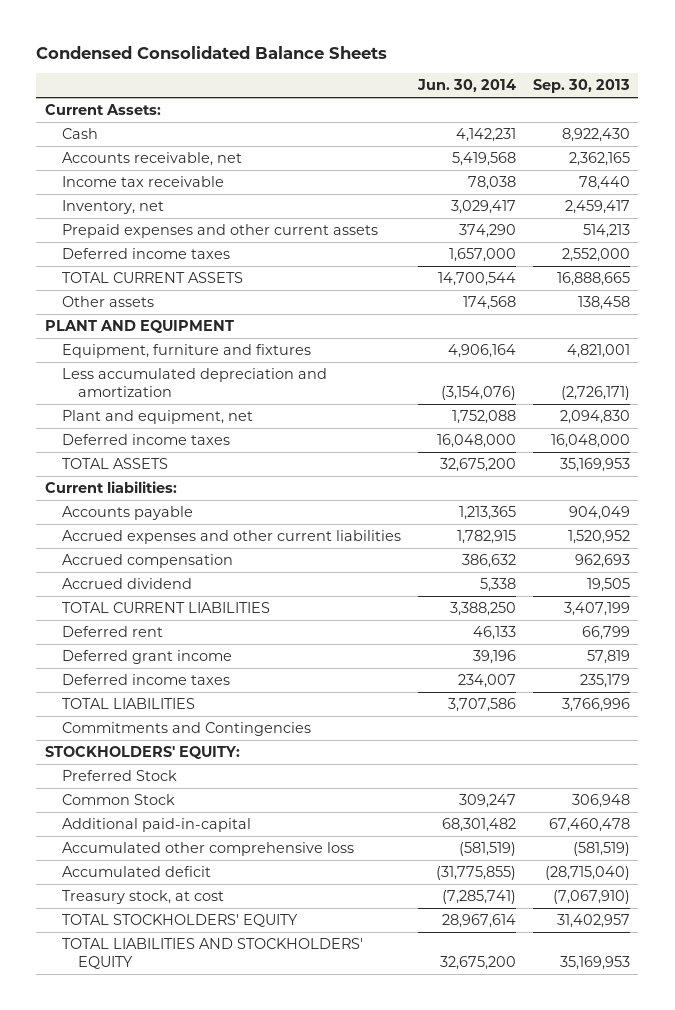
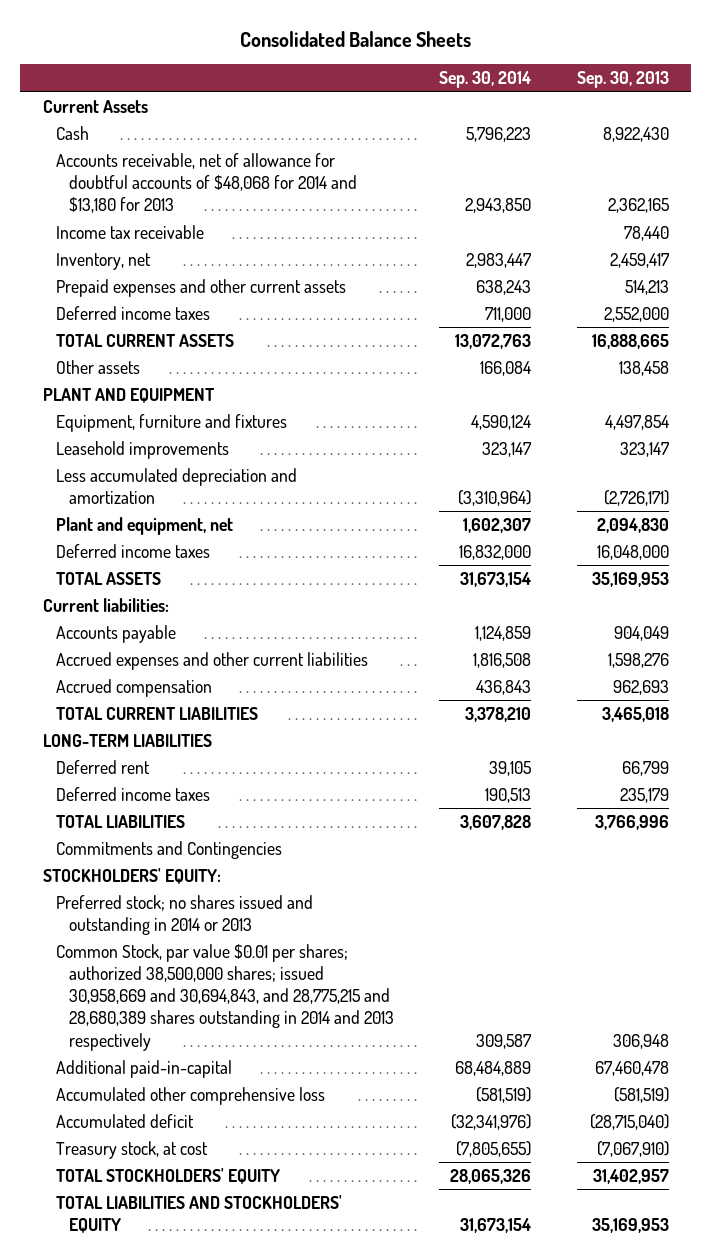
[36,45,388,59] Condensed Consolidated Balance Sheets -> [239,31,471,48] Consolidated Balance Sheets
[416,79,516,93] Jun. 30, 2014 -> none
none -> [439,71,532,89] Sep. 30, 2014
[44,104,161,116] Current Assets: -> [42,99,148,113] Current Assets
[61,152,242,167] Accounts receivable, net -> [55,152,358,214] Accounts receivable, net of allowance for doubtful accounts of $48,068 for 2014 and $13,180 for 2013
[566,344,630,359] 4,821,001 -> [604,414,669,430] 4,497,854
none -> [55,440,229,459] Leasehold improvements
[567,530,630,545] 1,520,952 -> [607,652,669,668] 1,598,276
[61,578,192,590] Accrued dividend -> none
[563,602,630,617] 3,407,199 -> [601,706,669,722] 3,465,018
none -> [42,733,212,747] LONG-TERM LIABILITIES
[61,650,232,665] Deferred grant income -> none
[61,770,177,782] Preferred Stock -> [55,894,313,936] Preferred stock; no shares issued and outstanding in 2014 or 2013
[61,794,175,806] Common Stock -> [55,943,395,1051] Common Stock, par value $0.01 per shares; authorized 38,500,000 shares; issued 30,958,669 and 30,694,843, and 28,775,215 and 28,680,389 shares outstanding in 2014 and 2013 respectively

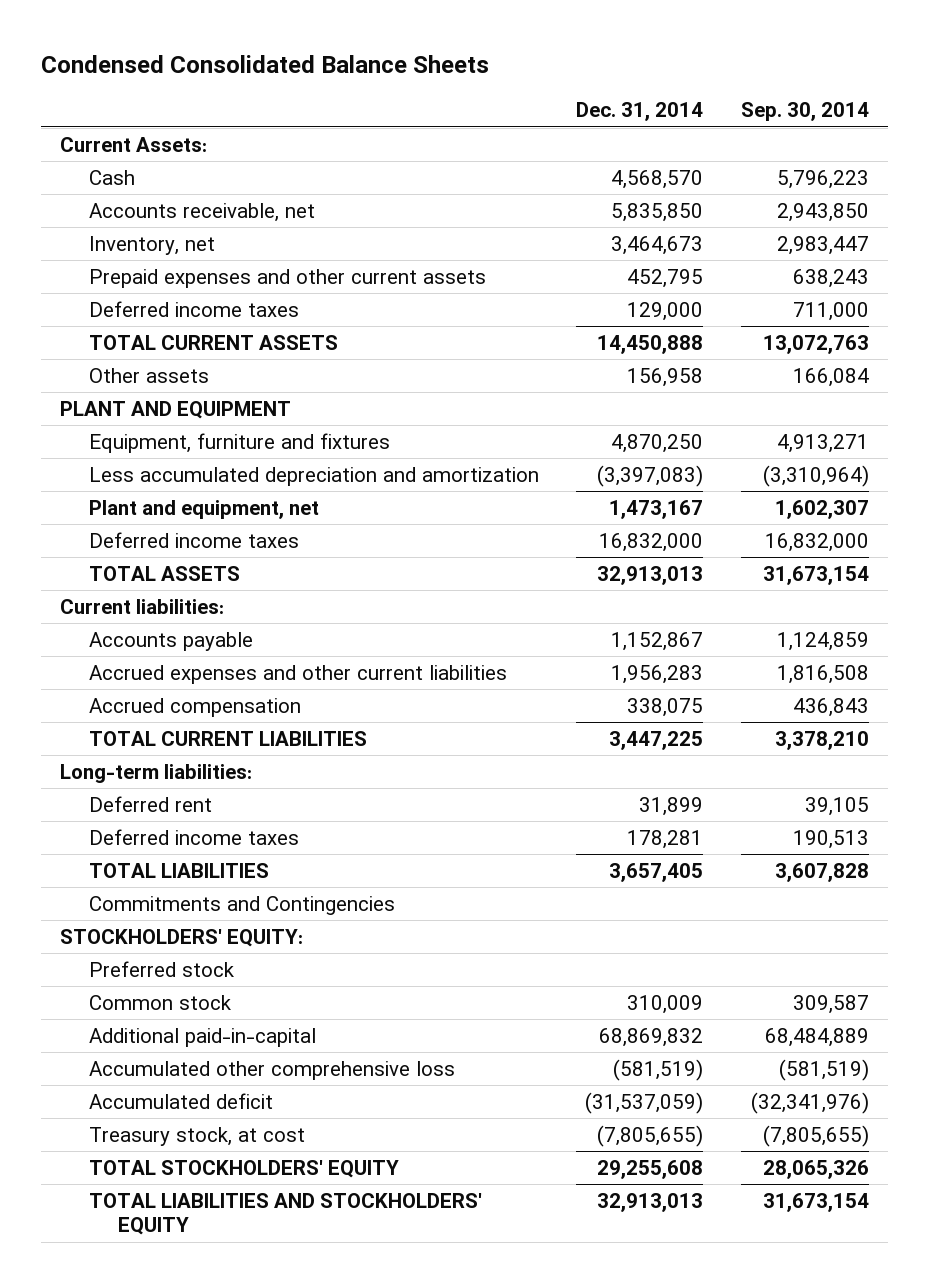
[239,31,471,48] Consolidated Balance Sheets -> [40,54,489,73] Condensed Consolidated Balance Sheets
[576,71,669,89] Sep. 30, 2013 -> none
none -> [576,102,704,122] Dec. 31, 2014
[42,99,148,113] Current Assets -> [59,136,207,152] Current Assets:
[55,224,204,239] Income tax receivable -> none
[55,152,358,214] Accounts receivable, net of allowance for doubtful accounts of $48,068 for 2014 and $13,180 for 2013 -> [88,202,315,222] Accounts receivable, net
[55,440,229,459] Leasehold improvements -> none
[471,414,532,430] 4,590,124 -> [776,433,869,453] 4,913,271
[42,733,212,747] LONG-TERM LIABILITIES -> [59,763,252,783] Long-term liabilities:
[55,894,313,936] Preferred stock; no shares issued and outstanding in 2014 or 2013 -> [88,960,234,977] Preferred stock
[55,943,395,1051] Common Stock, par value $0.01 per shares; authorized 38,500,000 shares; issued 30,958,669 and 30,694,843, and 28,775,215 and 28,680,389 shares outstanding in 2014 and 2013 respectively -> [88,994,231,1010] Common stock

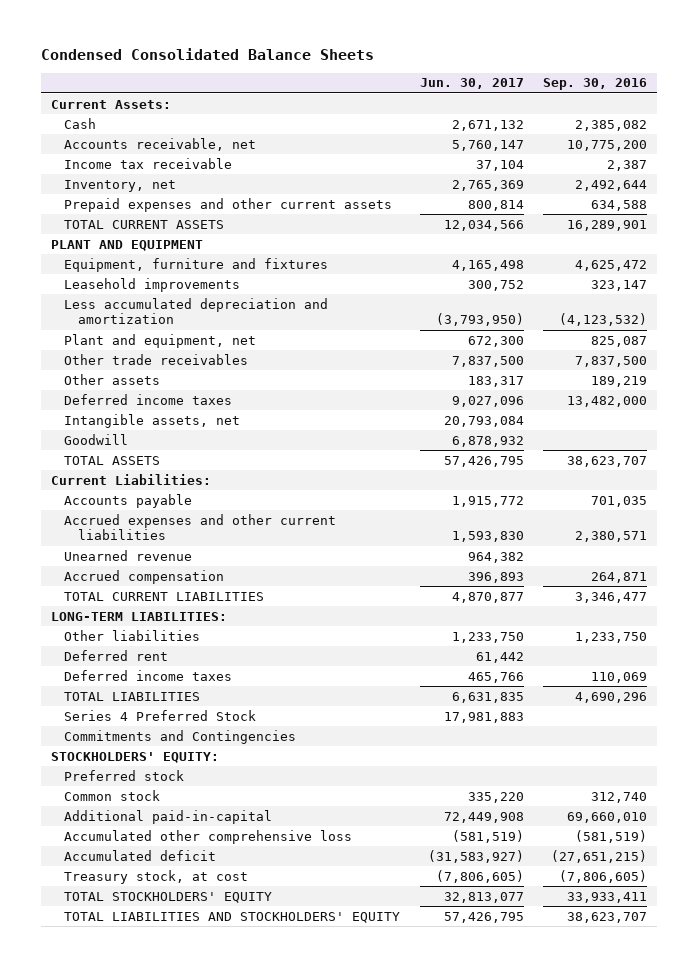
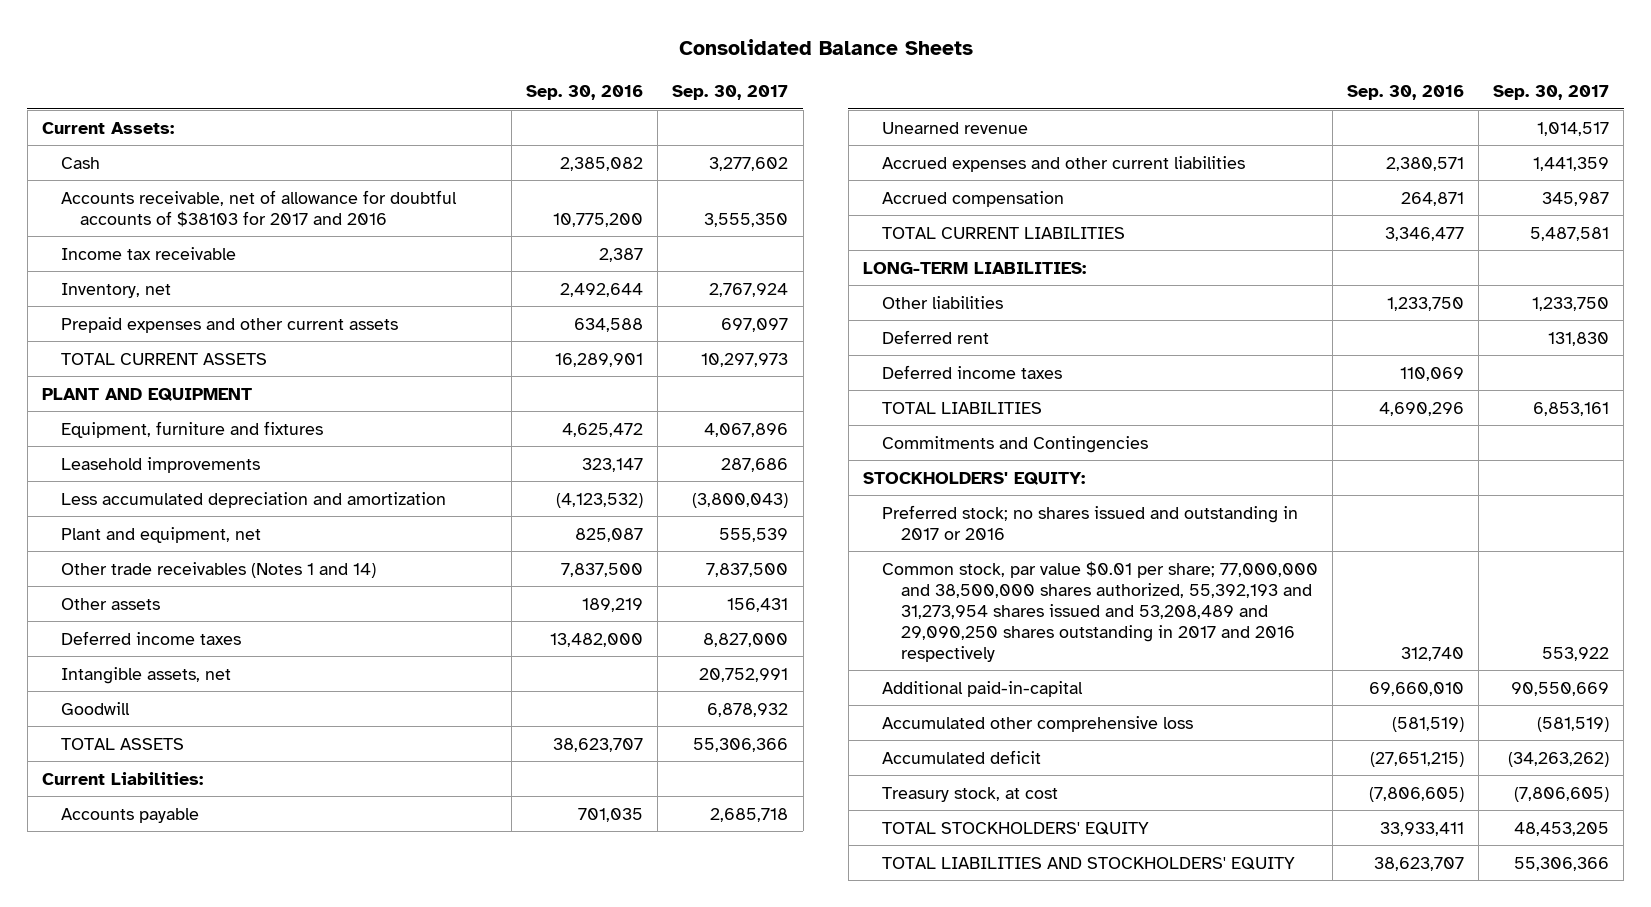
[41,48,375,61] Condensed Consolidated Balance Sheets -> [678,39,973,56] Consolidated Balance Sheets
[419,78,524,90] Jun. 30, 2017 -> none
none -> [672,85,789,101] Sep. 30, 2017
[64,137,257,151] Accounts receivable, net -> [61,189,458,227] Accounts receivable, net of allowance for doubtful accounts of $38103 for 2017 and 2016
[64,353,249,365] Other trade receivables -> [61,561,377,578] Other trade receivables (Notes 1 and 14)
[64,513,337,541] Accrued expenses and other current liabilities -> [881,155,1245,172] Accrued expenses and other current liabilities
[64,709,257,721] Series 4 Preferred Stock -> none
[64,769,185,781] Preferred stock -> [881,504,1298,540] Preferred stock; no shares issued and outstanding in 2017 or 2016
[64,789,161,801] Common stock -> [881,560,1318,662] Common stock, par value $0.01 per share; 77,000,000 and 38,500,000 shares authorized, 55,392,193 and 31,273,954 shares issued and 53,208,489 and 29,090,250 shares outstanding in 2017 and 2016 respectively

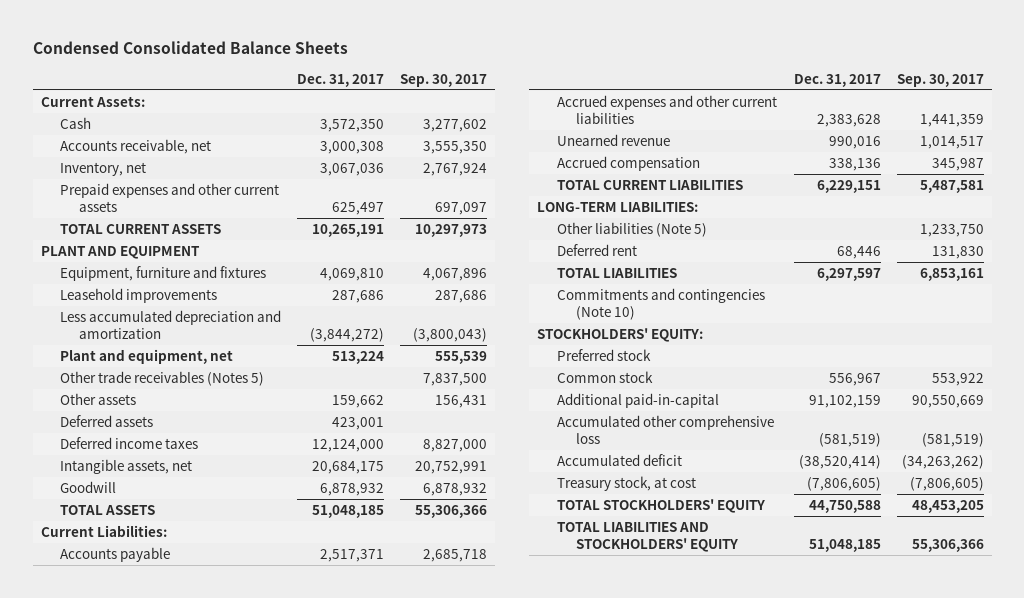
[678,39,973,56] Consolidated Balance Sheets -> [32,40,348,54] Condensed Consolidated Balance Sheets
[526,85,644,101] Sep. 30, 2016 -> none
none -> [297,73,385,87] Dec. 31, 2017
[61,246,237,260] Income tax receivable -> none
[61,189,458,227] Accounts receivable, net of allowance for doubtful accounts of $38103 for 2017 and 2016 -> [60,139,212,155] Accounts receivable, net
[61,561,377,578] Other trade receivables (Notes 1 and 14) -> [60,371,265,387] Other trade receivables (Notes 5)
none -> [60,415,154,428] Deferred assets
[881,121,1028,134] Unearned revenue -> [556,134,670,147] Unearned revenue
[881,295,1003,309] Other liabilities -> [556,222,707,238] Other liabilities (Note 5)
[881,364,1062,379] Deferred income taxes -> none
[881,435,1148,453] Commitments and Contingencies -> [556,288,765,320] Commitments and contingencies (Note 10)
[881,504,1298,540] Preferred stock; no shares issued and outstanding in 2017 or 2016 -> [556,349,651,362] Preferred stock
[881,560,1318,662] Common stock, par value $0.01 per share; 77,000,000 and 38,500,000 shares authorized, 55,392,193 and 31,273,954 shares issued and 53,208,489 and 29,090,250 shares outstanding in 2017 and 2016 respectively -> [556,371,653,384] Common stock

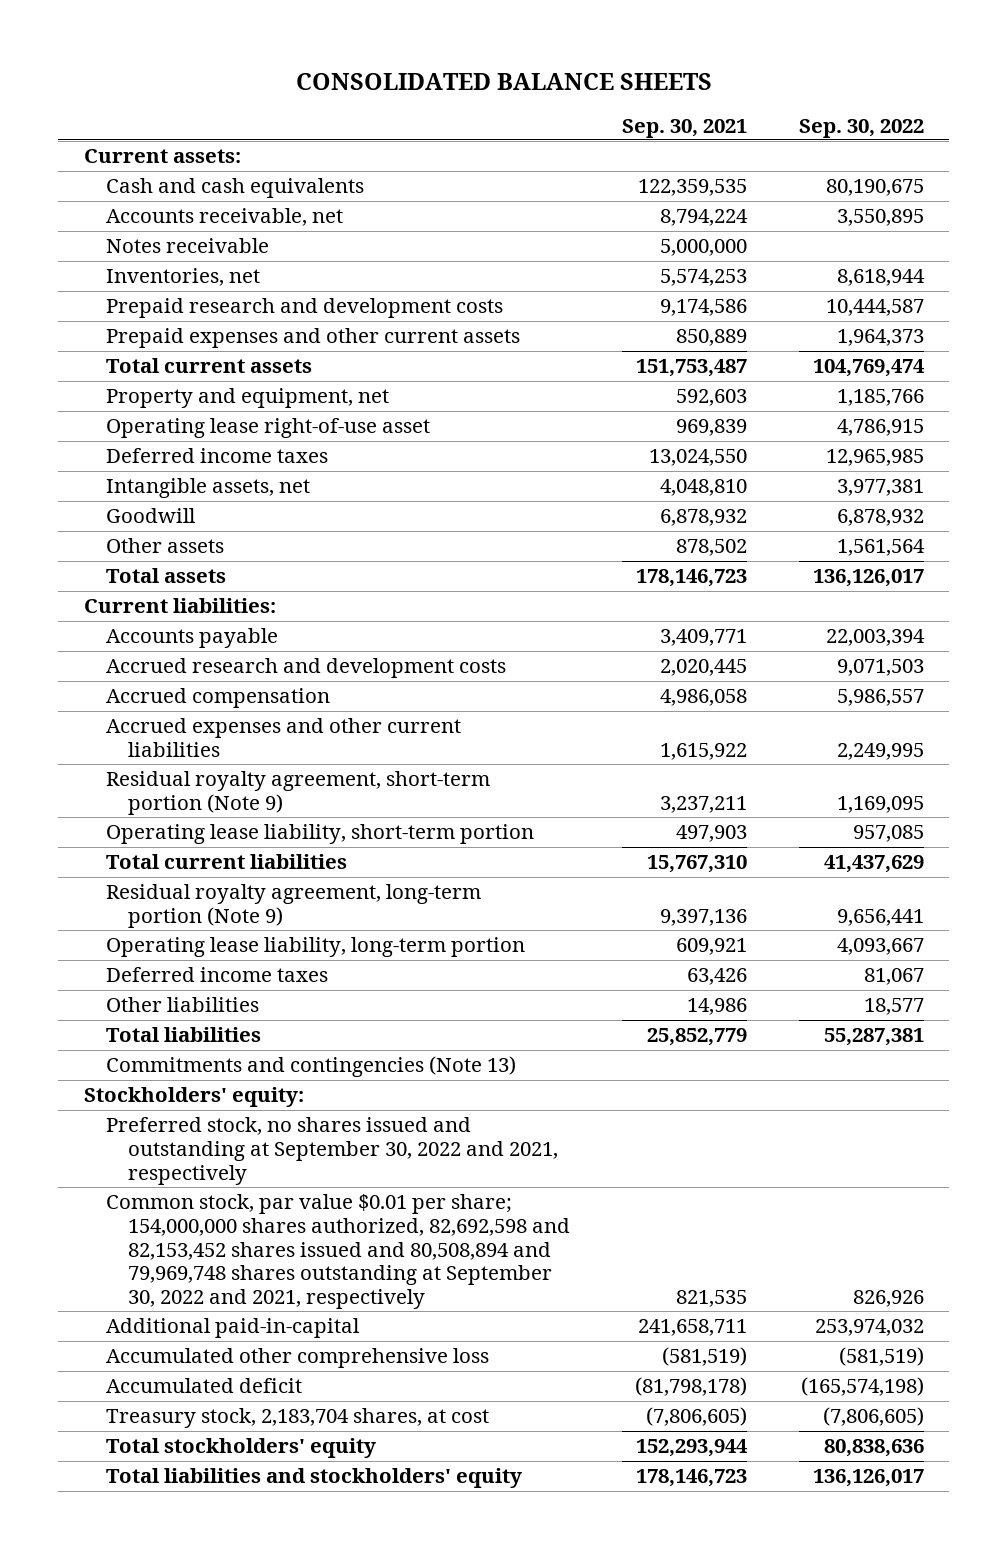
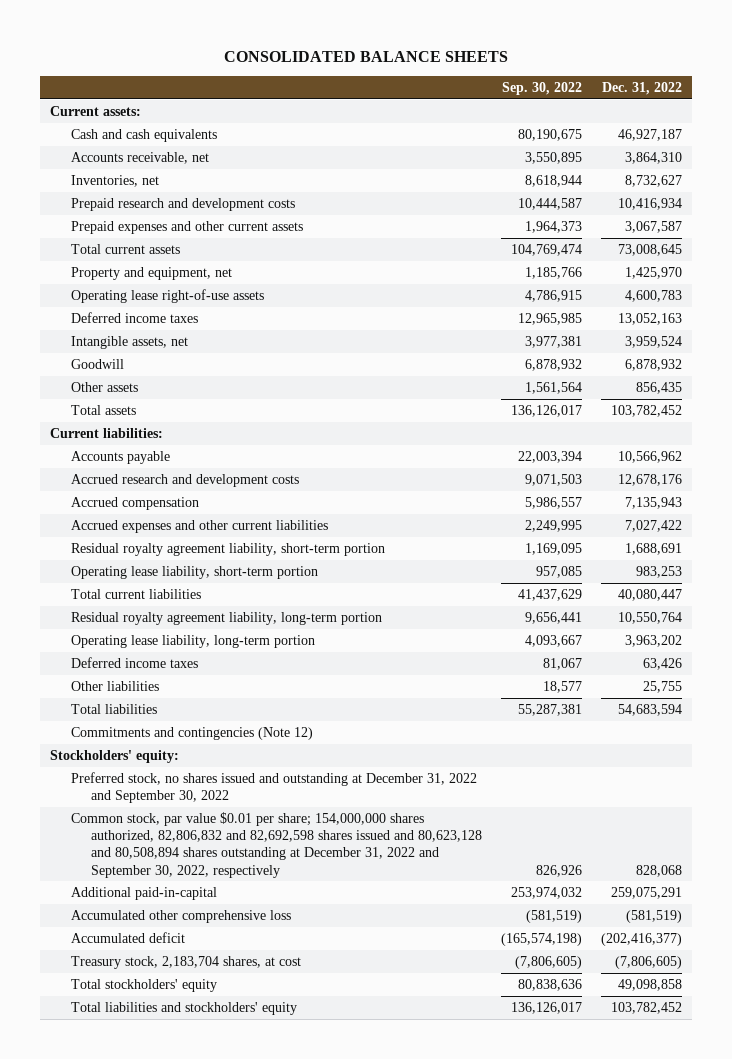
[621,118,747,138] Sep. 30, 2021 -> none
none -> [602,81,683,95] Dec. 31, 2022
[106,238,270,254] Notes receivable -> none
[106,418,431,439] Operating lease right-of-use asset -> [70,288,264,303] Operating lease right-of-use assets
[106,771,491,815] Residual royalty agreement, short-term portion (Note 9) -> [70,542,385,556] Residual royalty agreement liability, short-term portion
[106,884,482,928] Residual royalty agreement, long-term portion (Note 9) -> [70,611,382,625] Residual royalty agreement liability, long-term portion
[106,1056,517,1078] Commitments and contingencies (Note 13) -> [70,726,313,740] Commitments and contingencies (Note 12)
[106,1117,559,1185] Preferred stock, no shares issued and outstanding at September 30, 2022 and 2021, respectively -> [70,771,477,804] Preferred stock, no shares issued and outstanding at December 31, 2022 and September 30, 2022
[106,1194,571,1309] Common stock, par value $0.01 per share; 154,000,000 shares authorized, 82,692,598 and 82,153,452 shares issued and 80,508,894 and 79,969,748 shares outstanding at September 30, 2022 and 2021, respectively -> [70,811,483,878] Common stock, par value $0.01 per share; 154,000,000 shares authorized, 82,806,832 and 82,692,598 shares issued and 80,623,128 and 80,508,894 shares outstanding at December 31, 2022 and September 30, 2022, respectively

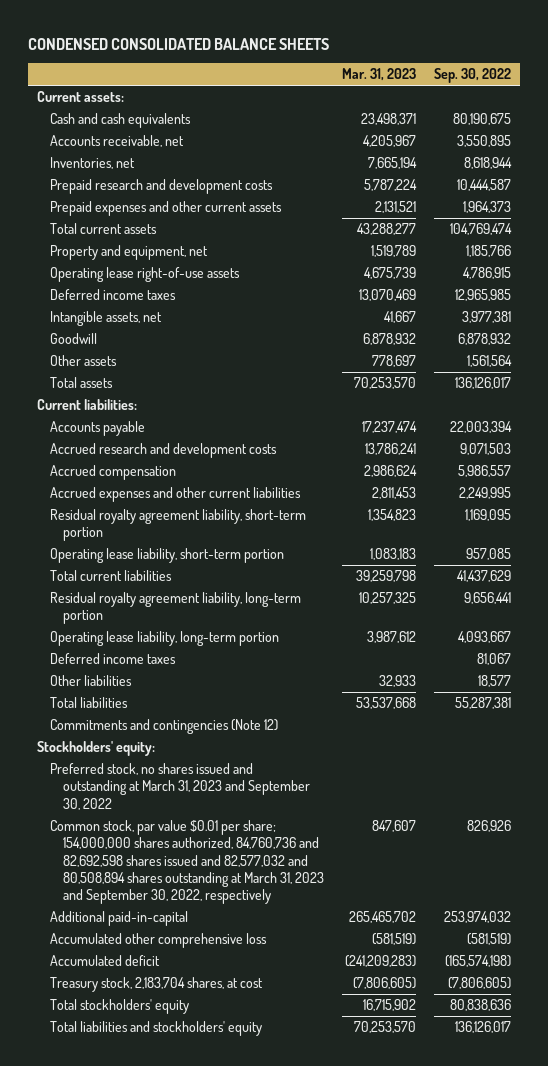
[223,50,508,62] CONSOLIDATED BALANCE SHEETS -> [28,37,330,50] CONDENSED CONSOLIDATED BALANCE SHEETS
[602,81,683,95] Dec. 31, 2022 -> none
none -> [341,68,416,82] Mar. 31, 2023
[70,771,477,804] Preferred stock, no shares issued and outstanding at December 31, 2022 and September 30, 2022 -> [50,763,311,810] Preferred stock, no shares issued and outstanding at March 31, 2023 and September 30, 2022
[70,811,483,878] Common stock, par value $0.01 per share; 154,000,000 shares authorized, 82,806,832 and 82,692,598 shares issued and 80,623,128 and 80,508,894 shares outstanding at December 31, 2022 and September 30, 2022, respectively -> [50,820,325,905] Common stock, par value $0.01 per share; 154,000,000 shares authorized, 84,760,736 and 82,692,598 shares issued and 82,577,032 and 80,508,894 shares outstanding at March 31, 2023 and September 30, 2022, respectively

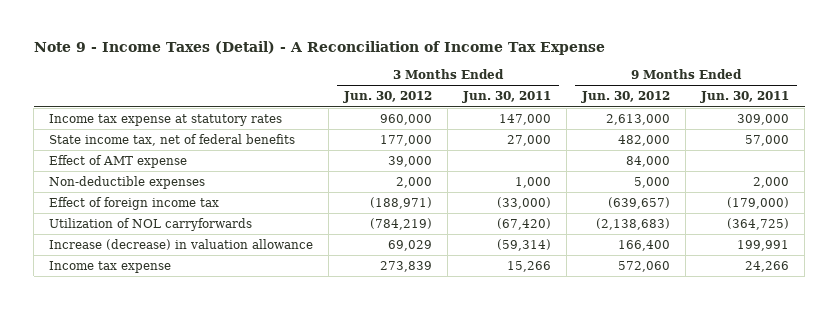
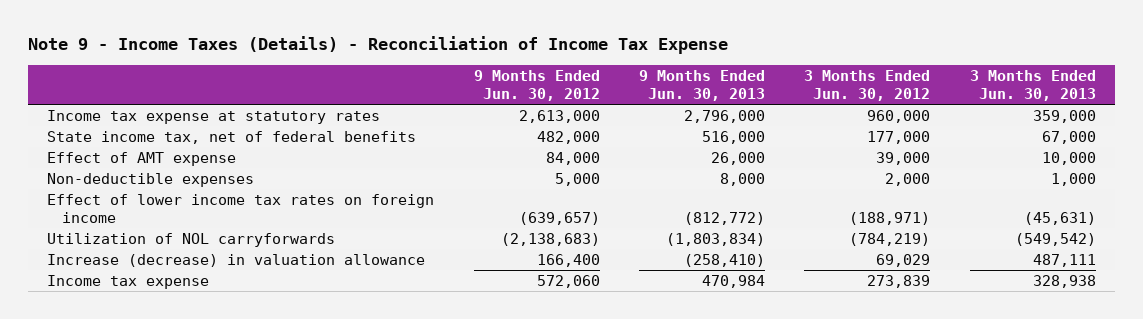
[33,41,605,56] Note 9 - Income Taxes (Detail) - A Reconciliation of Income Tax Expense -> [27,36,728,55] Note 9 - Income Taxes (Details) - Reconciliation of Income Tax Expense
[462,91,552,104] Jun. 30, 2011 -> none
[700,91,790,104] Jun. 30, 2011 -> none
none -> [639,70,766,101] 9 Months Ended Jun. 30, 2013
none -> [969,70,1096,101] 3 Months Ended Jun. 30, 2013
[49,196,220,210] Effect of foreign income tax -> [47,193,435,223] Effect of lower income tax rates on foreign income

